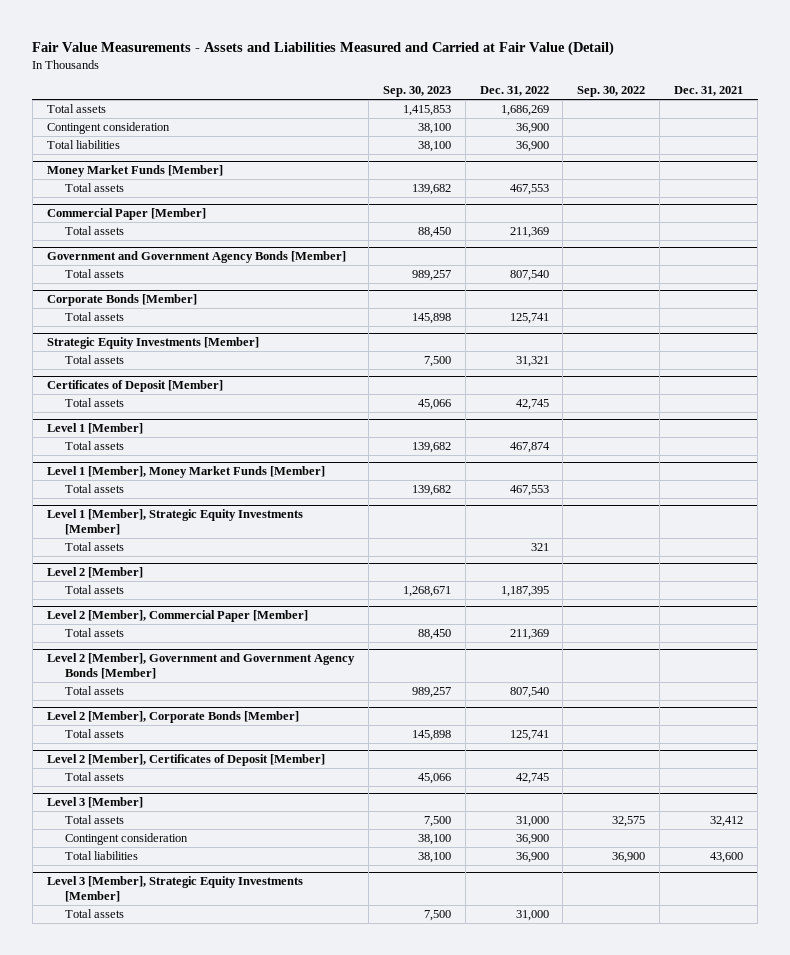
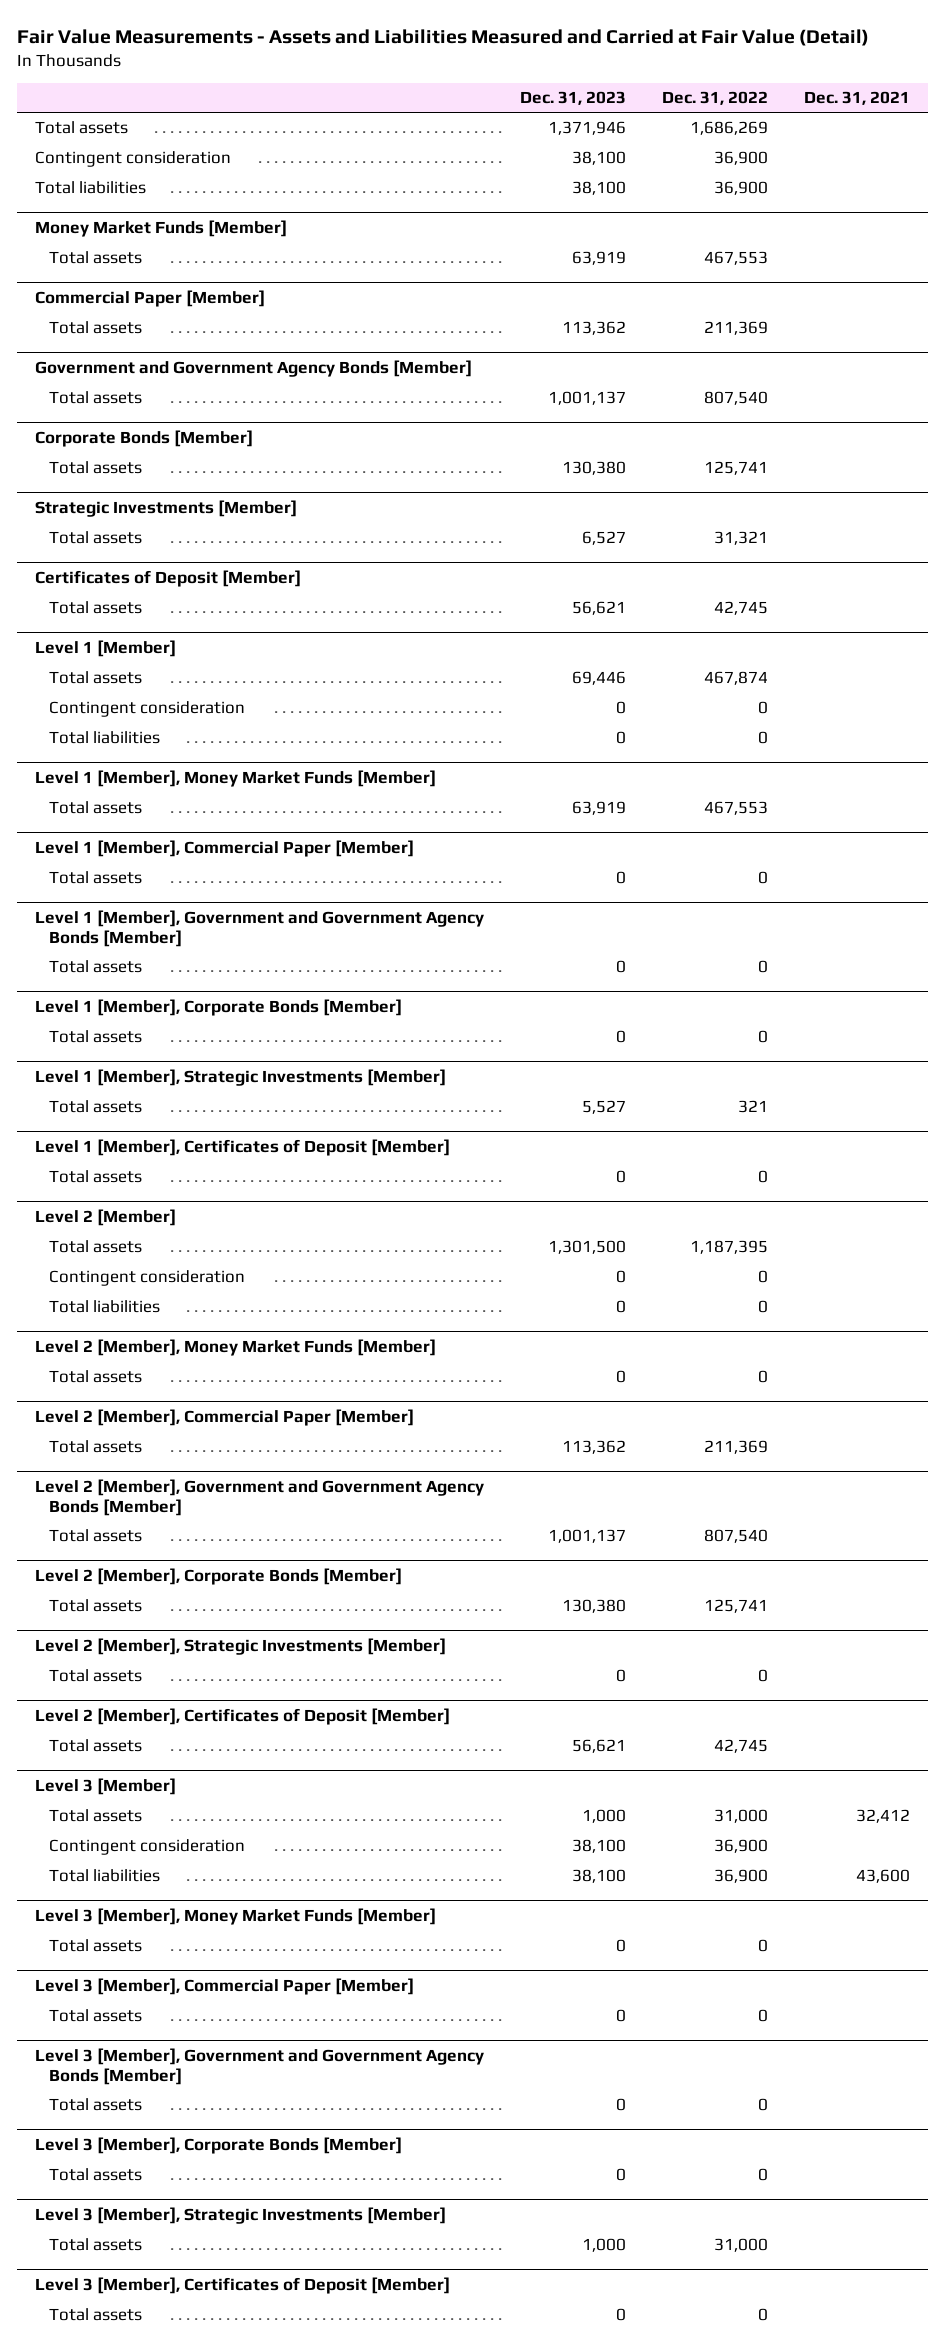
[382,86,451,98] Sep. 30, 2023 -> none
[577,86,646,98] Sep. 30, 2022 -> none
none -> [520,91,627,106] Dec. 31, 2023
[46,337,259,350] Strategic Equity Investments [Member] -> [35,500,298,518] Strategic Investments [Member]
none -> [48,701,245,718] Contingent consideration
none -> [48,731,160,745] Total liabilities
none -> [35,840,415,858] Level 1 [Member], Commercial Paper [Member]
none -> [48,871,142,885] Total assets
none -> [35,910,485,947] Level 1 [Member], Government and Government Agency Bonds [Member]
none -> [48,960,142,974] Total assets
none -> [35,999,403,1017] Level 1 [Member], Corporate Bonds [Member]
none -> [48,1030,142,1044] Total assets
[46,509,303,536] Level 1 [Member], Strategic Equity Investments [Member] -> [35,1069,447,1087] Level 1 [Member], Strategic Investments [Member]
none -> [35,1139,451,1157] Level 1 [Member], Certificates of Deposit [Member]
none -> [48,1170,142,1184] Total assets
none -> [48,1270,245,1287] Contingent consideration
none -> [48,1300,160,1314] Total liabilities
none -> [35,1339,437,1357] Level 2 [Member], Money Market Funds [Member]
none -> [48,1370,142,1384] Total assets
none -> [35,1638,447,1656] Level 2 [Member], Strategic Investments [Member]
none -> [48,1669,142,1683] Total assets
none -> [35,1908,437,1926] Level 3 [Member], Money Market Funds [Member]
none -> [48,1939,142,1953] Total assets
none -> [35,1978,415,1996] Level 3 [Member], Commercial Paper [Member]
none -> [48,2009,142,2023] Total assets
none -> [35,2048,485,2085] Level 3 [Member], Government and Government Agency Bonds [Member]
none -> [48,2098,142,2112] Total assets
none -> [35,2137,403,2155] Level 3 [Member], Corporate Bonds [Member]
none -> [48,2168,142,2182] Total assets
[46,876,303,903] Level 3 [Member], Strategic Equity Investments [Member] -> [35,2207,447,2225] Level 3 [Member], Strategic Investments [Member]
none -> [35,2277,451,2295] Level 3 [Member], Certificates of Deposit [Member]
none -> [48,2308,142,2322] Total assets

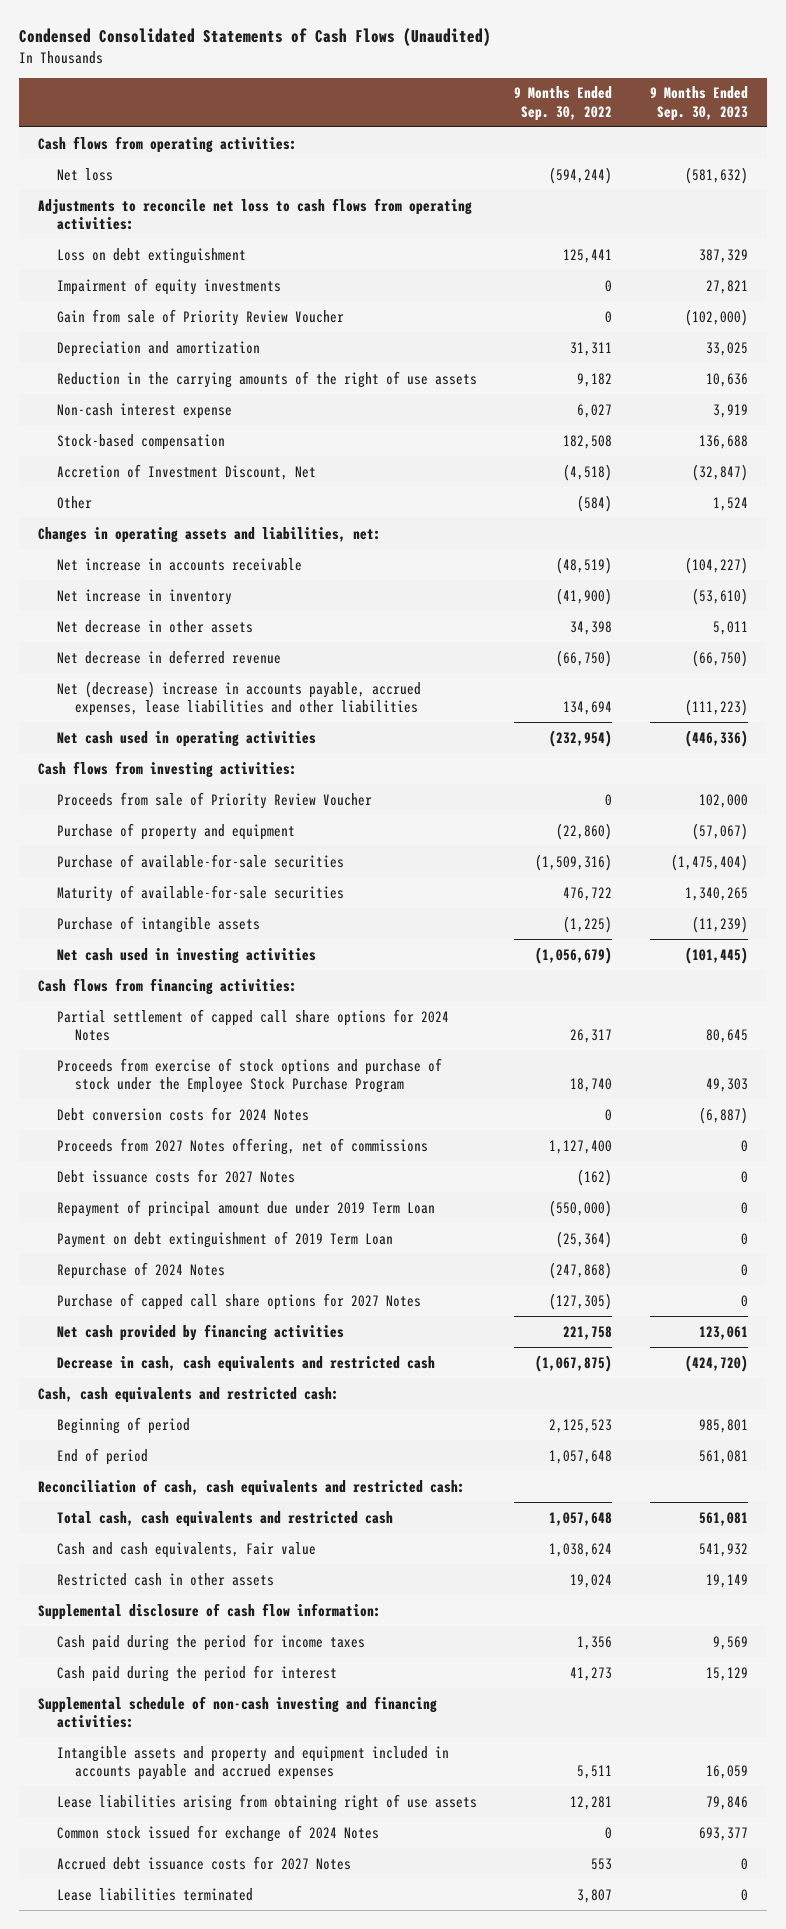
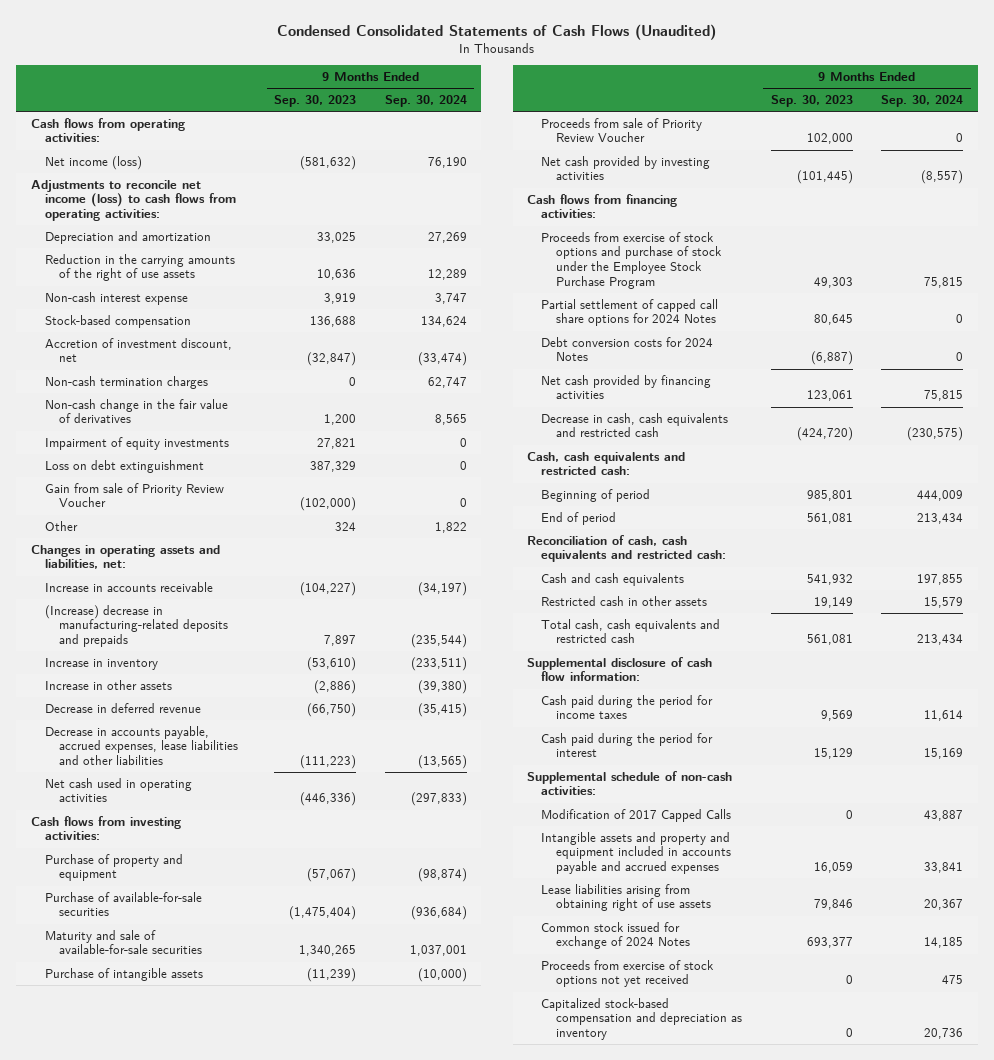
[514,86,613,121] 9 Months Ended Sep. 30, 2022 -> none
none -> [384,95,467,108] Sep. 30, 2024
[56,167,113,181] Net loss -> [45,155,143,170] Net income (loss)
[37,197,472,231] Adjustments to reconcile net loss to cash flows from operating activities: -> [30,179,237,221] Adjustments to reconcile net income (loss) to cash flows from operating activities:
[56,463,316,480] Accretion of Investment Discount, Net -> [45,337,233,363] Accretion of investment discount, net
none -> [45,375,209,389] Non-cash termination charges
none -> [45,398,229,424] Non-cash change in the fair value of derivatives
[56,277,281,295] Impairment of equity investments -> [45,436,230,450] Impairment of equity investments
[56,247,246,264] Loss on debt extinguishment -> [45,459,205,473] Loss on debt extinguishment
[56,308,344,326] Gain from sale of Priority Review Voucher -> [45,482,225,508] Gain from sale of Priority Review Voucher
[712,496,748,511] 1,524 -> [335,521,357,531] 324
[56,557,302,571] Net increase in accounts receivable -> [45,581,214,592] Increase in accounts receivable
none -> [45,604,229,647] (Increase) decrease in manufacturing-related deposits and prepaids
[56,588,232,605] Net increase in inventory -> [45,657,159,670] Increase in inventory
[56,619,253,633] Net decrease in other assets -> [45,679,173,690] Increase in other assets
[712,620,748,635] 5,011 -> [314,679,357,694] (2,886)
[56,649,281,664] Net decrease in deferred revenue -> [45,702,202,713] Decrease in deferred revenue
[56,680,421,717] Net (decrease) increase in accounts payable, accrued expenses, lease liabilities and other liabilities -> [45,725,239,765] Decrease in accounts payable, accrued expenses, lease liabilities and other liabilities
[56,884,344,902] Maturity of available-for-sale securities -> [45,929,203,955] Maturity and sale of available-for-sale securities
[56,791,372,809] Proceeds from sale of Priority Review Voucher -> [541,117,703,143] Proceeds from sale of Priority Review Voucher
[56,947,316,964] Net cash used in investing activities -> [541,155,711,181] Net cash provided by investing activities
[56,1008,449,1042] Partial settlement of capped call share options for 2024 Notes -> [541,298,719,327] Partial settlement of capped call share options for 2024 Notes
[56,1137,428,1155] Proceeds from 2027 Notes offering, net of commissions -> none
[56,1168,295,1183] Debt issuance costs for 2027 Notes -> none
[56,1199,435,1217] Repayment of principal amount due under 2019 Term Loan -> none
[56,1230,393,1248] Payment on debt extinguishment of 2019 Term Loan -> none
[56,1261,225,1279] Repurchase of 2024 Notes -> none
[56,1292,421,1310] Purchase of capped call share options for 2027 Notes -> none
[56,1541,316,1558] Cash and cash equivalents, Fair value -> [541,572,685,586] Cash and cash equivalents
[56,1510,393,1527] Total cash, cash equivalents and restricted cash -> [541,618,721,644] Total cash, cash equivalents and restricted cash
[37,1695,437,1729] Supplemental schedule of non-cash investing and financing activities: -> [527,770,733,796] Supplemental schedule of non-cash activities:
none -> [541,808,732,822] Modification of 2017 Capped Calls
[56,1855,351,1870] Accrued debt issuance costs for 2027 Notes -> none
[56,1887,253,1901] Lease liabilities terminated -> none
none -> [541,959,715,988] Proceeds from exercise of stock options not yet received
none -> [541,997,742,1040] Capitalized stock-based compensation and depreciation as inventory

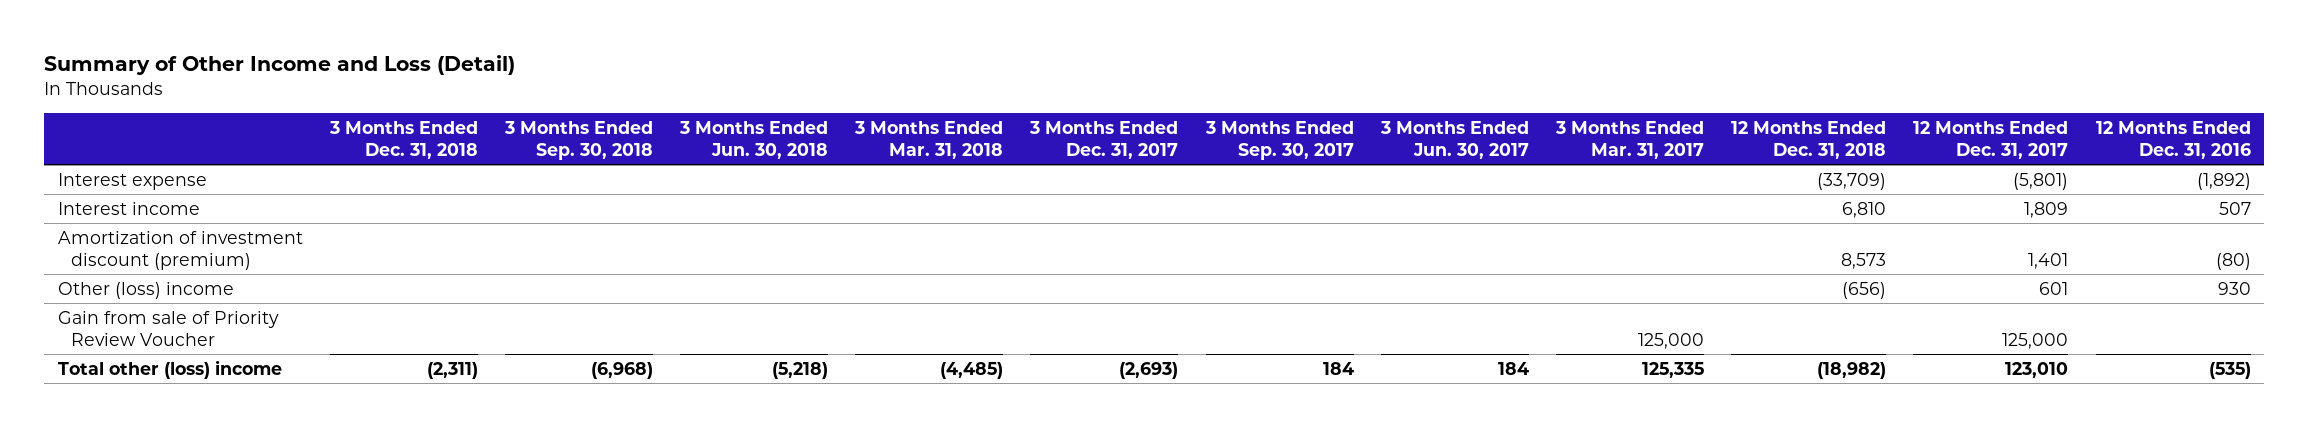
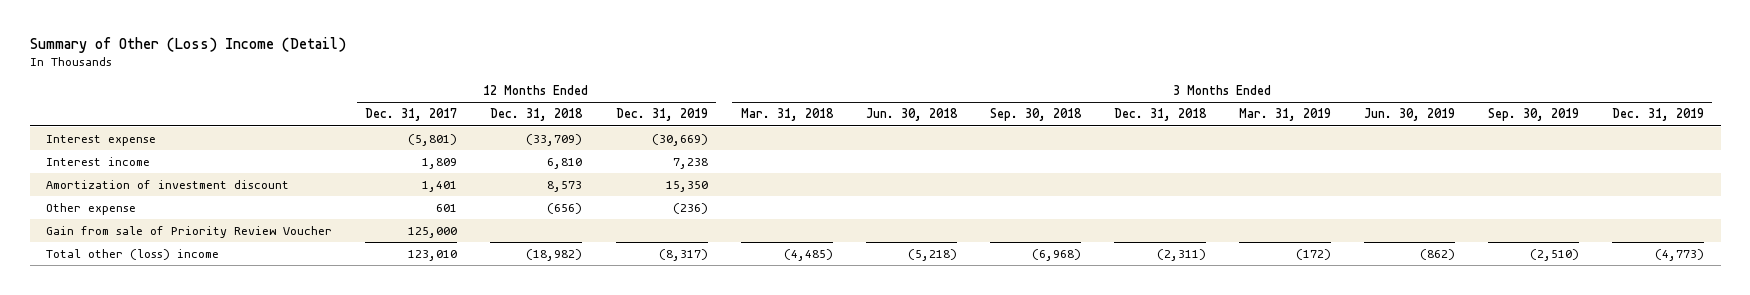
[43,55,515,76] Summary of Other Income and Loss (Detail) -> [29,37,346,54] Summary of Other (Loss) Income (Detail)
[1029,120,1179,159] 3 Months Ended Dec. 31, 2017 -> none
[1204,120,1354,160] 3 Months Ended Sep. 30, 2017 -> none
[1379,120,1529,159] 3 Months Ended Jun. 30, 2017 -> none
[1555,120,1705,159] 3 Months Ended Mar. 31, 2017 -> none
[2095,120,2251,159] 12 Months Ended Dec. 31, 2016 -> none
none -> [615,108,708,122] Dec. 31, 2019
none -> [1238,108,1331,122] Mar. 31, 2019
none -> [1363,108,1455,122] Jun. 30, 2019
none -> [1487,108,1579,122] Sep. 30, 2019
none -> [1612,108,1705,122] Dec. 31, 2019
[57,230,303,270] Amortization of investment discount (premium) -> [46,179,290,189] Amortization of investment discount
[57,281,234,299] Other (loss) income -> [46,202,137,215] Other expense

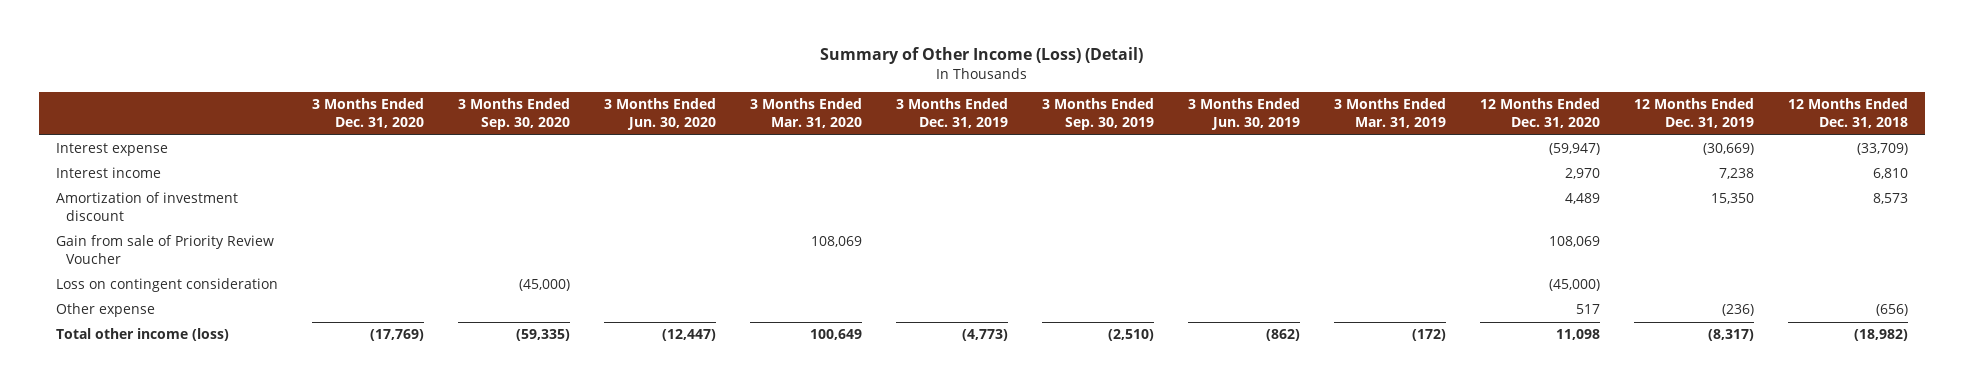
[29,37,346,54] Summary of Other (Loss) Income (Detail) -> [820,47,1144,65] Summary of Other Income (Loss) (Detail)
[365,108,458,122] Dec. 31, 2017 -> none
[740,108,834,122] Mar. 31, 2018 -> none
[865,108,958,122] Jun. 30, 2018 -> none
[989,108,1082,122] Sep. 30, 2018 -> none
[1113,108,1207,122] Dec. 31, 2018 -> none
none -> [312,98,425,128] 3 Months Ended Dec. 31, 2020
none -> [458,98,571,130] 3 Months Ended Sep. 30, 2020
none -> [604,98,717,130] 3 Months Ended Jun. 30, 2020
none -> [750,98,863,128] 3 Months Ended Mar. 31, 2020
none -> [1480,98,1601,128] 12 Months Ended Dec. 31, 2020
none -> [56,278,279,293] Loss on contingent consideration
[46,202,137,215] Other expense -> [56,303,156,318] Other expense
[46,248,220,260] Total other (loss) income -> [56,328,230,342] Total other income (loss)

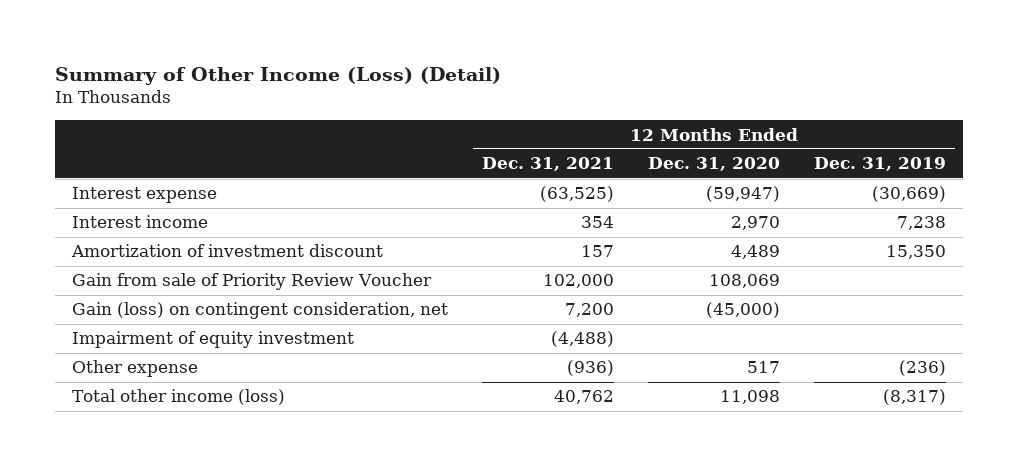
[312,98,425,128] 3 Months Ended Dec. 31, 2020 -> none
[458,98,571,130] 3 Months Ended Sep. 30, 2020 -> none
[604,98,717,130] 3 Months Ended Jun. 30, 2020 -> none
[750,98,863,128] 3 Months Ended Mar. 31, 2020 -> none
[896,98,1009,128] 3 Months Ended Dec. 31, 2019 -> none
[1042,98,1155,130] 3 Months Ended Sep. 30, 2019 -> none
[1188,98,1301,130] 3 Months Ended Jun. 30, 2019 -> none
[1334,98,1447,128] 3 Months Ended Mar. 31, 2019 -> none
[1788,98,1909,128] 12 Months Ended Dec. 31, 2018 -> none
none -> [481,157,614,172] Dec. 31, 2021
[56,278,279,293] Loss on contingent consideration -> [71,302,448,320] Gain (loss) on contingent consideration, net
none -> [71,331,354,349] Impairment of equity investment

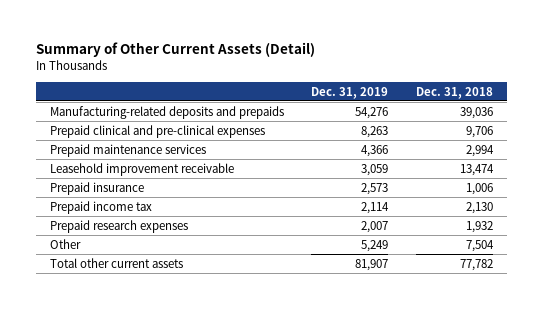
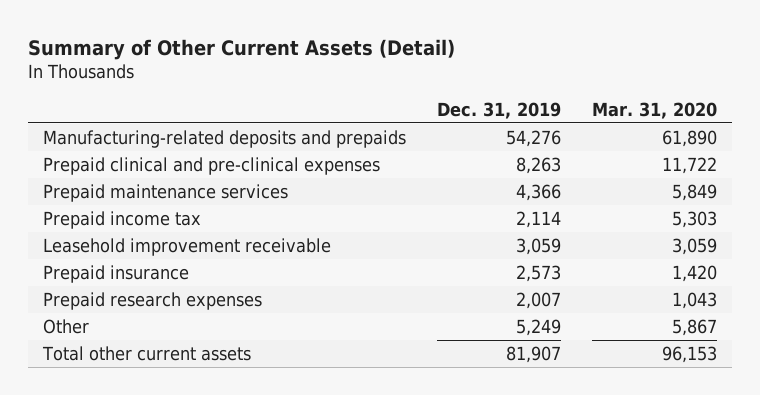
[415,86,493,99] Dec. 31, 2018 -> none
none -> [591,101,717,119] Mar. 31, 2020
[49,200,152,214] Prepaid income tax -> [43,210,202,229] Prepaid income tax

